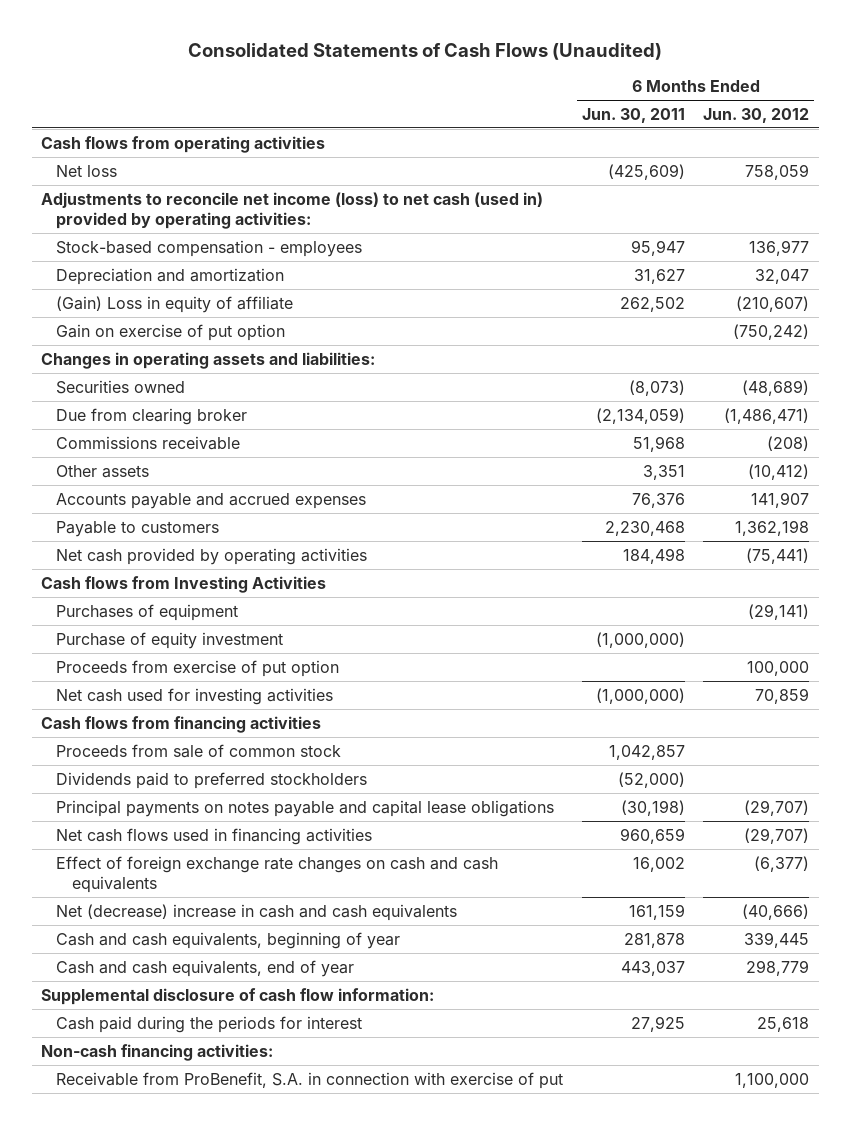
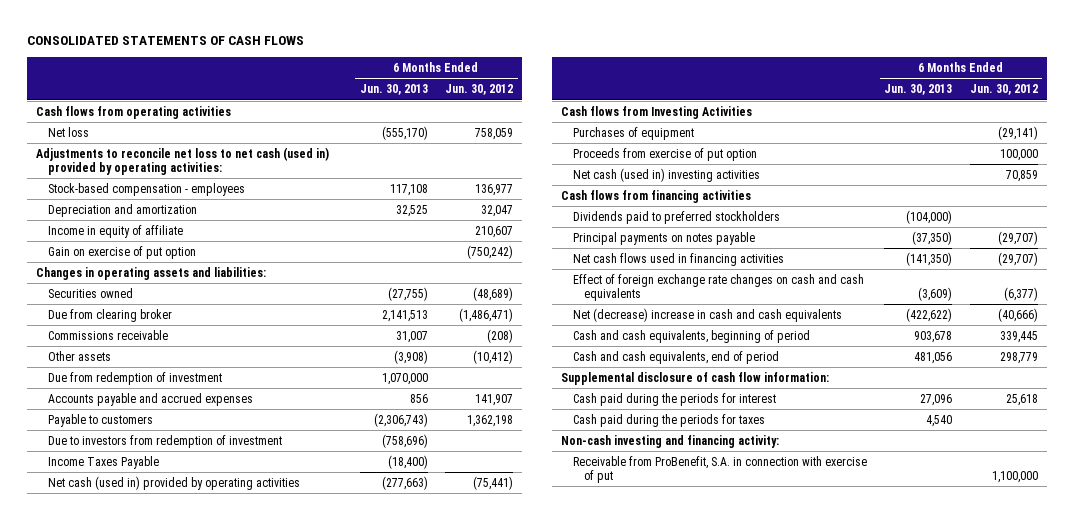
[188,42,663,60] Consolidated Statements of Cash Flows (Unaudited) -> [27,36,305,46] CONSOLIDATED STATEMENTS OF CASH FLOWS
[581,107,685,123] Jun. 30, 2011 -> none
none -> [359,84,428,96] Jun. 30, 2013
[40,191,543,230] Adjustments to reconcile net income (loss) to net cash (used in) provided by operating activities: -> [35,146,329,176] Adjustments to reconcile net loss to net cash (used in) provided by operating activities:
[56,295,294,313] (Gain) Loss in equity of affiliate -> [47,224,183,238] Income in equity of affiliate
[736,295,810,312] (210,607) -> [475,225,514,238] 210,607
none -> [47,371,222,385] Due from redemption of investment
none -> [47,434,282,448] Due to investors from redemption of investment
none -> [47,455,159,469] Income Taxes Payable
[56,547,368,565] Net cash provided by operating activities -> [47,475,300,490] Net cash (used in) provided by operating activities
[56,631,284,649] Purchase of equity investment -> none
[56,687,334,705] Net cash used for investing activities -> [572,167,760,182] Net cash (used in) investing activities
[56,743,342,758] Proceeds from sale of common stock -> none
[56,799,555,817] Principal payments on notes payable and capital lease obligations -> [572,231,755,245] Principal payments on notes payable
[56,931,401,949] Cash and cash equivalents, beginning of year -> [572,329,810,343] Cash and cash equivalents, beginning of period
[56,959,355,977] Cash and cash equivalents, end of year -> [572,350,779,364] Cash and cash equivalents, end of period
[40,1043,273,1061] Non-cash financing activities: -> none
none -> [572,413,765,427] Cash paid during the periods for taxes
none -> [560,434,779,448] Non-cash investing and financing activity:

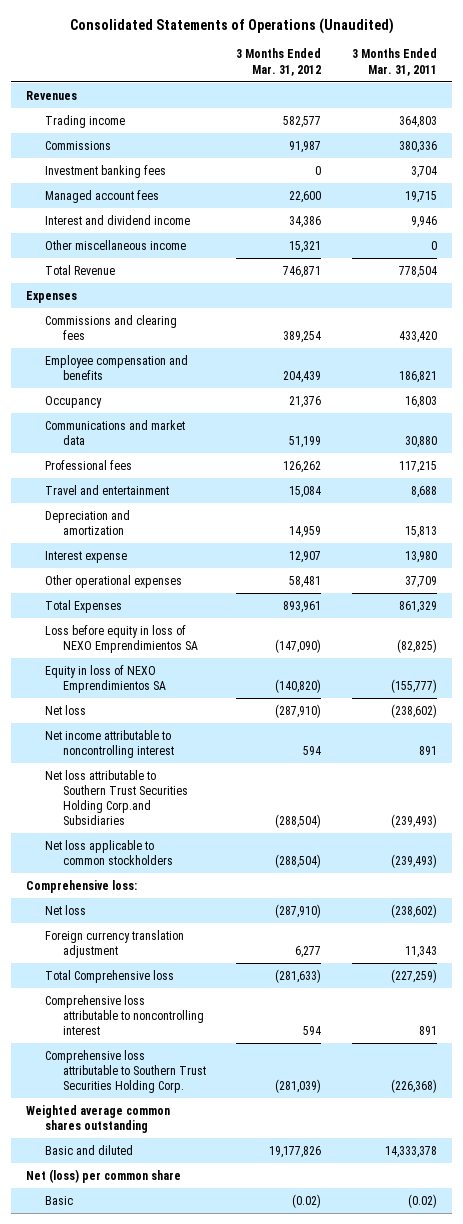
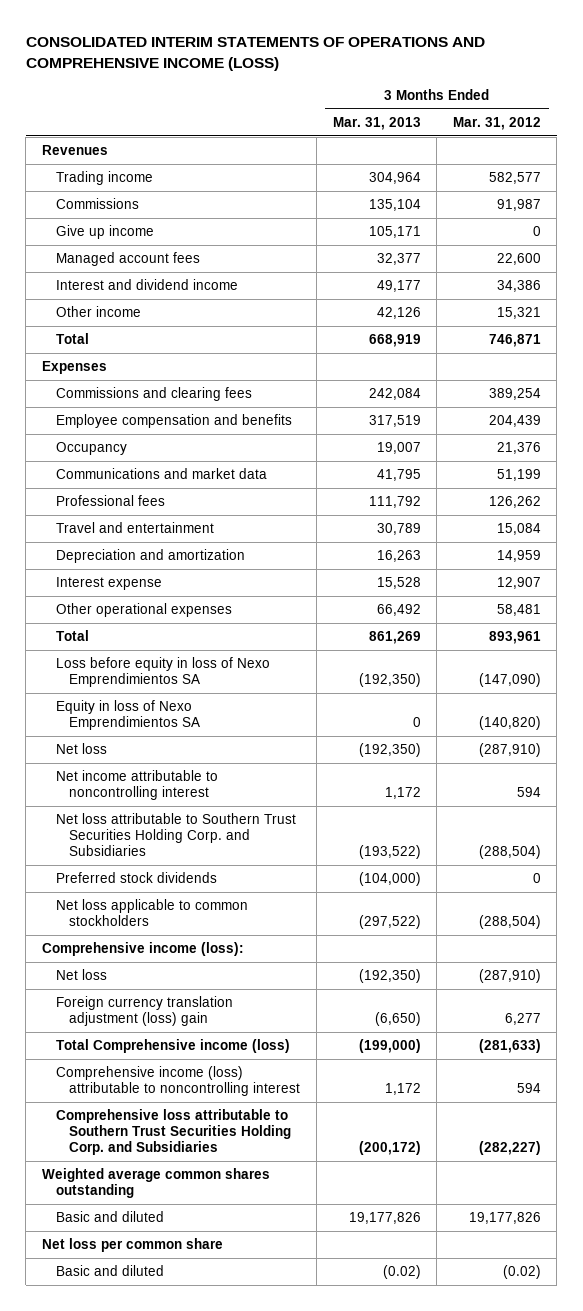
[69,17,394,34] Consolidated Statements of Operations (Unaudited) -> [25,37,485,72] CONSOLIDATED INTERIM STATEMENTS OF OPERATIONS AND COMPREHENSIVE INCOME (LOSS)
[351,48,437,76] 3 Months Ended Mar. 31, 2011 -> none
none -> [332,116,421,130] Mar. 31, 2013
[44,164,166,178] Investment banking fees -> [55,225,154,240] Give up income
[44,239,186,250] Other miscellaneous income -> [55,306,141,318] Other income
[44,264,115,275] Total Revenue -> [55,333,89,345] Total
[44,599,122,613] Total Expenses -> [55,630,89,642] Total
[44,624,199,653] Loss before equity in loss of NEXO Emprendimientos SA -> [55,657,270,688] Loss before equity in loss of Nexo Emprendimientos SA
[44,664,167,693] Equity in loss of NEXO Emprendimientos SA -> [55,700,201,731] Equity in loss of Nexo Emprendimientos SA
[44,769,189,826] Net loss attributable to Southern Trust Securities Holding Corp.and Subsidiaries -> [55,813,296,857] Net loss attributable to Southern Trust Securities Holding Corp. and Subsidiaries
none -> [55,872,217,884] Preferred stock dividends
[26,879,138,893] Comprehensive loss: -> [42,942,245,957] Comprehensive income (loss):
[44,929,184,958] Foreign currency translation adjustment -> [55,996,233,1027] Foreign currency translation adjustment (loss) gain
[44,969,174,983] Total Comprehensive loss -> [55,1039,290,1054] Total Comprehensive income (loss)
[44,994,205,1036] Comprehensive loss attributable to noncontrolling interest -> [55,1066,301,1097] Comprehensive income (loss) attributable to noncontrolling interest
[44,1049,207,1094] Comprehensive loss attributable to Southern Trust Securities Holding Corp. -> [55,1109,292,1156] Comprehensive loss attributable to Southern Trust Securities Holding Corp. and Subsidiaries
[275,1079,322,1094] (281,039) -> [478,1141,541,1156] (282,227)
[44,1195,73,1205] Basic -> none
[26,1168,182,1183] Net (loss) per common share -> [42,1238,224,1253] Net loss per common share
none -> [55,1265,164,1277] Basic and diluted

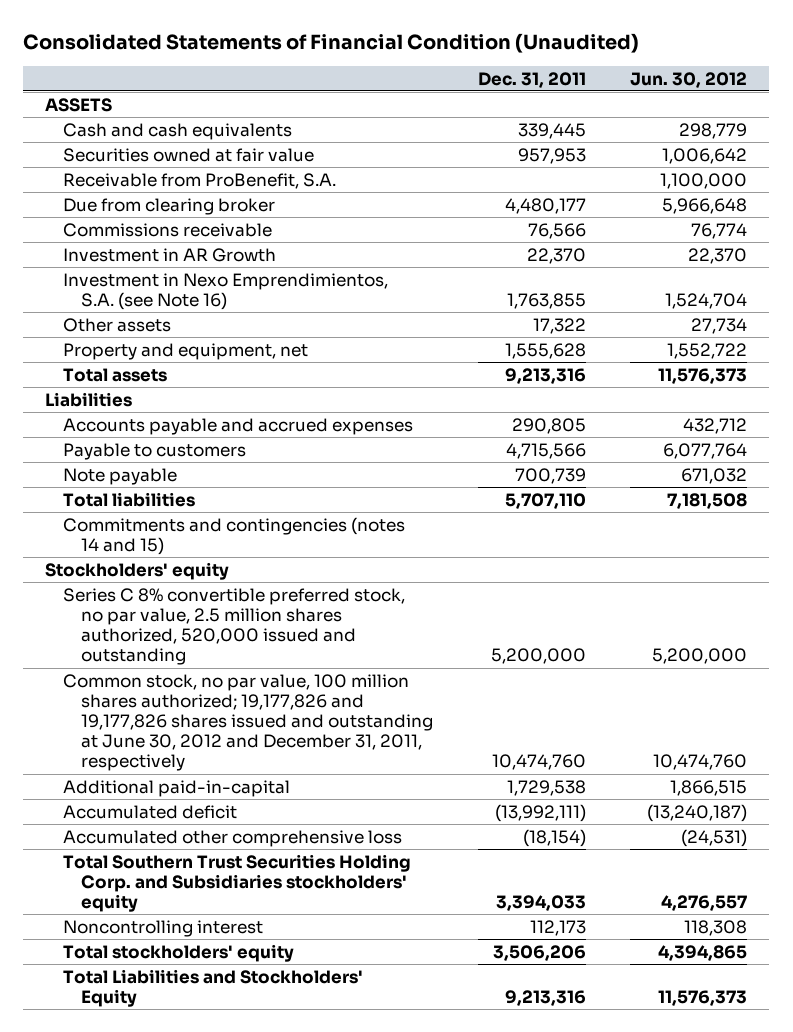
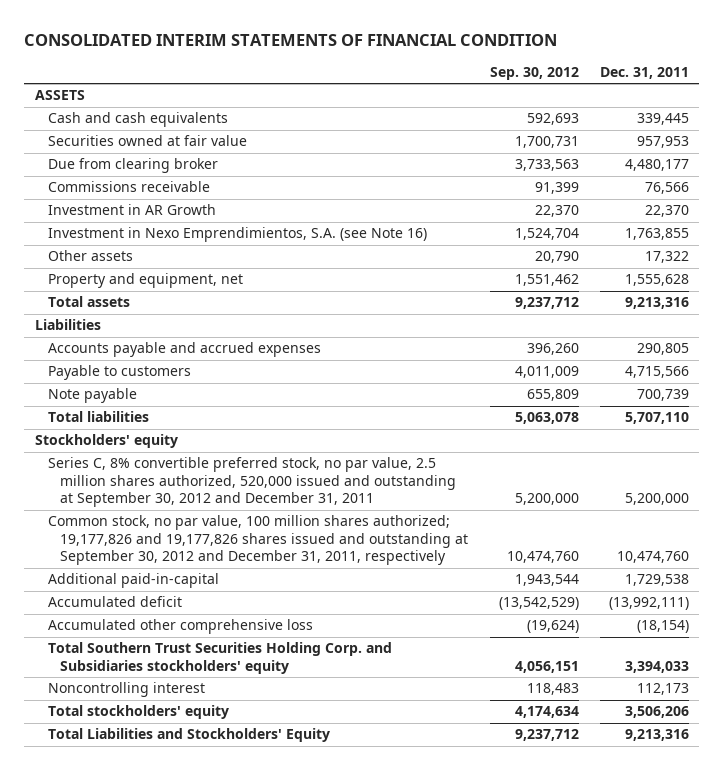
[23,33,640,54] Consolidated Statements of Financial Condition (Unaudited) -> [24,34,558,47] CONSOLIDATED INTERIM STATEMENTS OF FINANCIAL CONDITION
[630,71,748,88] Jun. 30, 2012 -> none
none -> [489,66,579,80] Sep. 30, 2012
[63,172,337,189] Receivable from ProBenefit, S.A. -> none
[63,516,406,555] Commitments and contingencies (notes 14 and 15) -> none
[63,587,406,666] Series C 8% convertible preferred stock, no par value, 2.5 million shares authorized, 520,000 issued and outstanding -> [47,457,457,508] Series C, 8% convertible preferred stock, no par value, 2.5 million shares authorized, 520,000 issued and outstanding at September 30, 2012 and December 31, 2011
[63,673,434,772] Common stock, no par value, 100 million shares authorized; 19,177,826 and 19,177,826 shares issued and outstanding at June 30, 2012 and December 31, 2011, respectively -> [47,515,469,566] Common stock, no par value, 100 million shares authorized; 19,177,826 and 19,177,826 shares issued and outstanding at September 30, 2012 and December 31, 2011, respectively

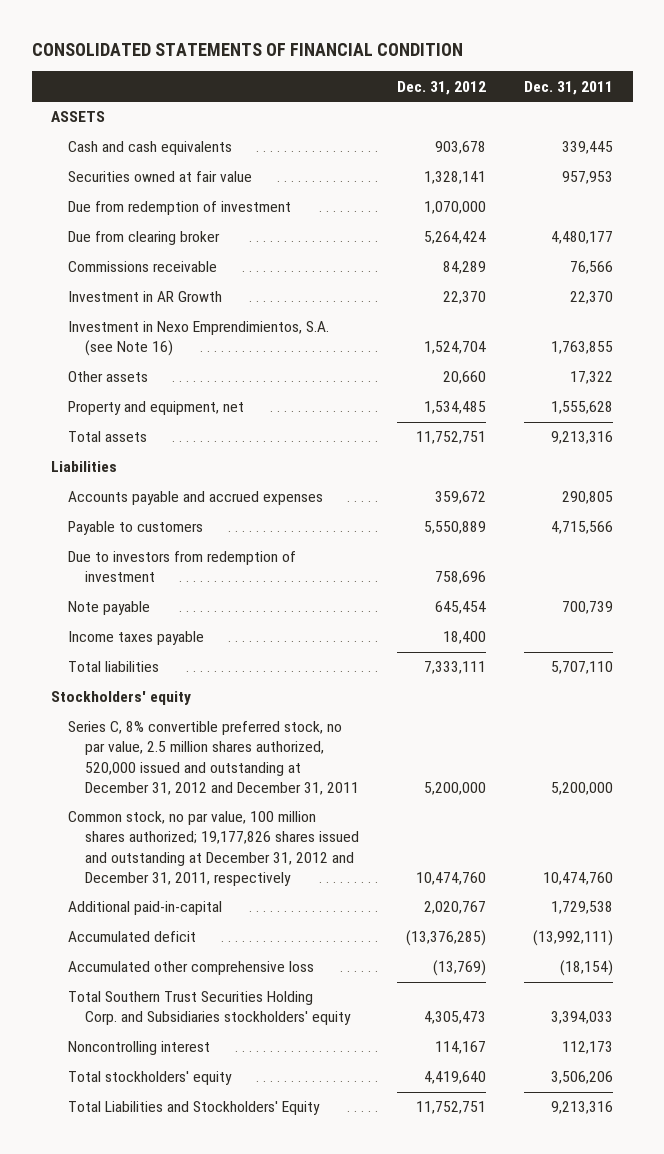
[24,34,558,47] CONSOLIDATED INTERIM STATEMENTS OF FINANCIAL CONDITION -> [31,42,463,56] CONSOLIDATED STATEMENTS OF FINANCIAL CONDITION
[489,66,579,80] Sep. 30, 2012 -> none
none -> [397,80,487,95] Dec. 31, 2012
none -> [67,201,291,216] Due from redemption of investment
none -> [67,551,296,583] Due to investors from redemption of investment
none -> [67,631,204,646] Income taxes payable
[47,457,457,508] Series C, 8% convertible preferred stock, no par value, 2.5 million shares authorized, 520,000 issued and outstanding at September 30, 2012 and December 31, 2011 -> [67,721,359,795] Series C, 8% convertible preferred stock, no par value, 2.5 million shares authorized, 520,000 issued and outstanding at December 31, 2012 and December 31, 2011
[47,515,469,566] Common stock, no par value, 100 million shares authorized; 19,177,826 and 19,177,826 shares issued and outstanding at September 30, 2012 and December 31, 2011, respectively -> [67,811,359,886] Common stock, no par value, 100 million shares authorized; 19,177,826 shares issued and outstanding at December 31, 2012 and December 31, 2011, respectively

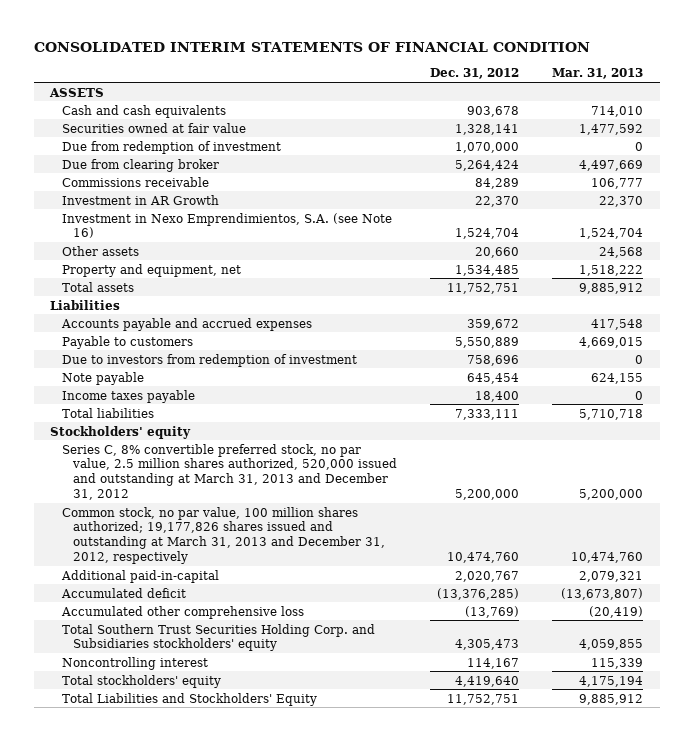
[31,42,463,56] CONSOLIDATED STATEMENTS OF FINANCIAL CONDITION -> [33,42,590,53] CONSOLIDATED INTERIM STATEMENTS OF FINANCIAL CONDITION
[524,80,614,95] Dec. 31, 2011 -> none
none -> [552,68,644,80] Mar. 31, 2013
[67,721,359,795] Series C, 8% convertible preferred stock, no par value, 2.5 million shares authorized, 520,000 issued and outstanding at December 31, 2012 and December 31, 2011 -> [61,443,397,501] Series C, 8% convertible preferred stock, no par value, 2.5 million shares authorized, 520,000 issued and outstanding at March 31, 2013 and December 31, 2012
[67,811,359,886] Common stock, no par value, 100 million shares authorized; 19,177,826 shares issued and outstanding at December 31, 2012 and December 31, 2011, respectively -> [61,506,385,565] Common stock, no par value, 100 million shares authorized; 19,177,826 shares issued and outstanding at March 31, 2013 and December 31, 2012, respectively

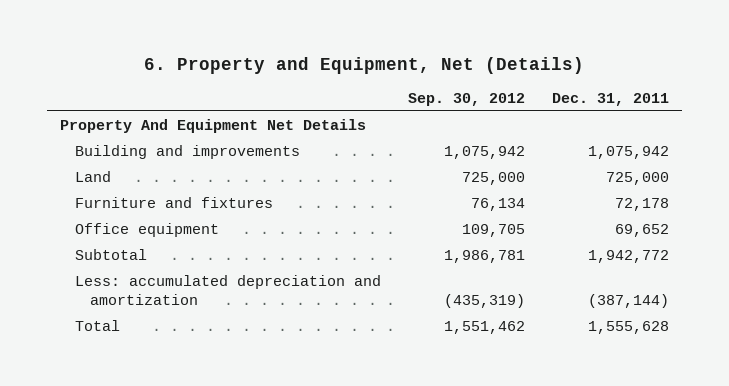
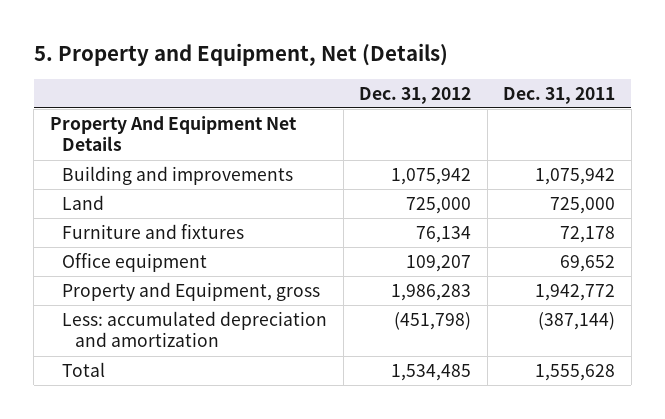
[144,57,585,75] 6. Property and Equipment, Net (Details) -> [33,42,448,66] 5. Property and Equipment, Net (Details)
[407,92,525,106] Sep. 30, 2012 -> none
none -> [359,86,472,104] Dec. 31, 2012
[75,248,148,260] Subtotal -> [62,282,321,302] Property and Equipment, gross

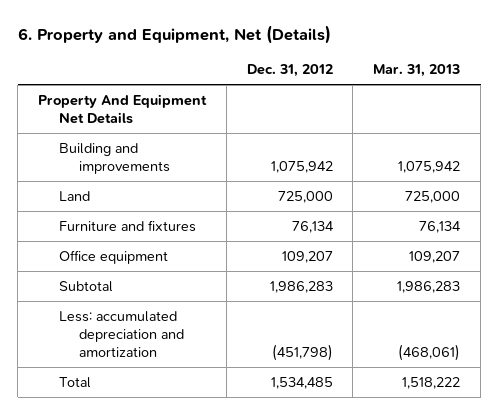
[33,42,448,66] 5. Property and Equipment, Net (Details) -> [17,25,331,45] 6. Property and Equipment, Net (Details)
[503,86,616,104] Dec. 31, 2011 -> none
none -> [373,64,461,78] Mar. 31, 2013
[62,282,321,302] Property and Equipment, gross -> [58,280,113,292] Subtotal

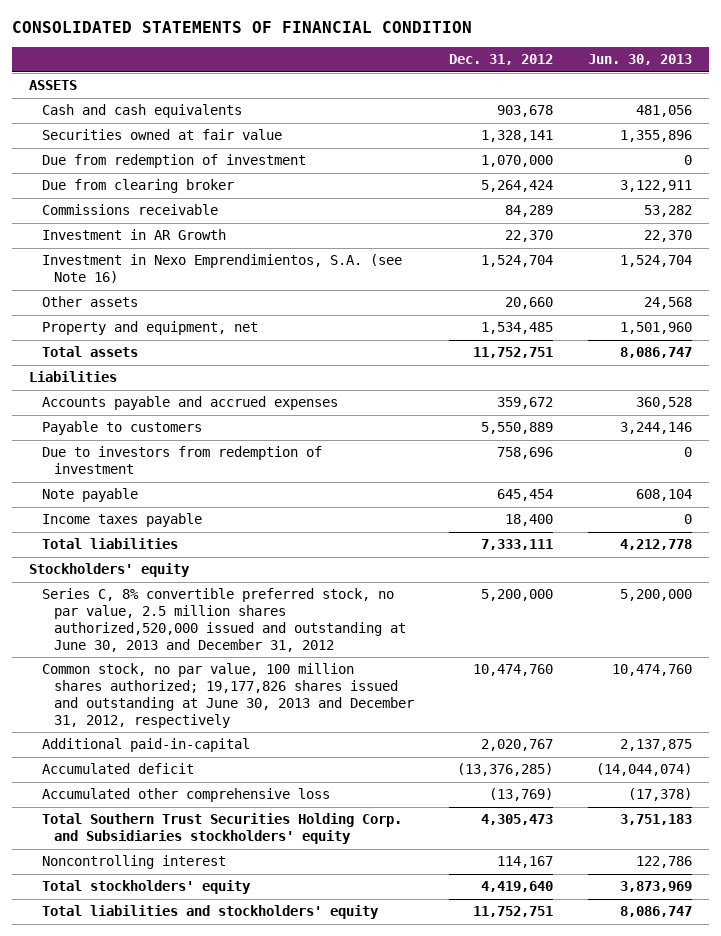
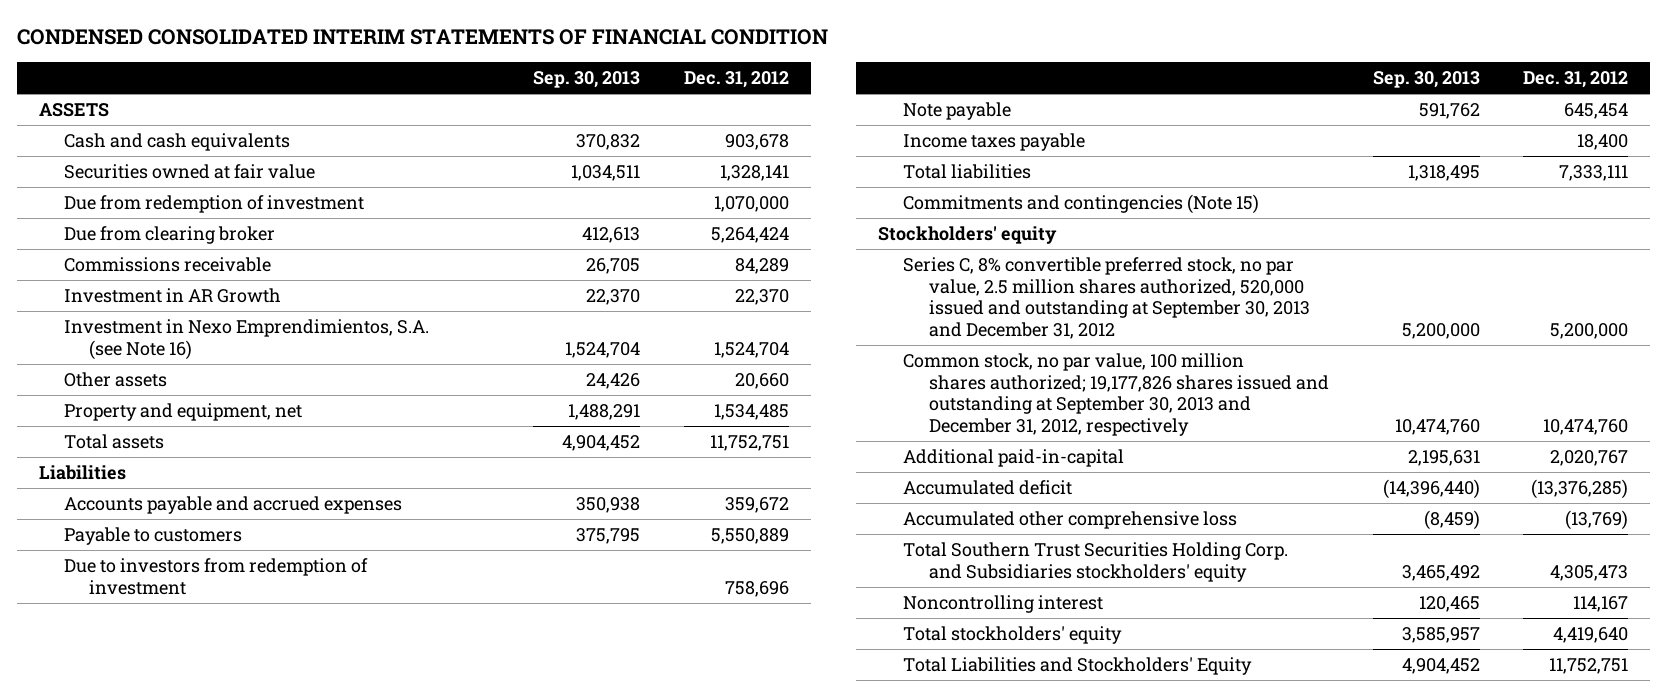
[11,21,472,34] CONSOLIDATED STATEMENTS OF FINANCIAL CONDITION -> [16,29,828,46] CONDENSED CONSOLIDATED INTERIM STATEMENTS OF FINANCIAL CONDITION
[587,54,692,66] Jun. 30, 2013 -> none
none -> [533,71,641,89] Sep. 30, 2013
none -> [903,193,1260,214] Commitments and contingencies (Note 15)
[41,588,406,653] Series C, 8% convertible preferred stock, no par value, 2.5 million shares authorized,520,000 issued and outstanding at June 30, 2013 and December 31, 2012 -> [903,256,1310,340] Series C, 8% convertible preferred stock, no par value, 2.5 million shares authorized, 520,000 issued and outstanding at September 30, 2013 and December 31, 2012
[41,663,414,729] Common stock, no par value, 100 million shares authorized; 19,177,826 shares issued and outstanding at June 30, 2013 and December 31, 2012, respectively -> [903,352,1329,437] Common stock, no par value, 100 million shares authorized; 19,177,826 shares issued and outstanding at September 30, 2013 and December 31, 2012, respectively
[41,905,379,920] Total liabilities and stockholders' equity -> [903,656,1253,675] Total Liabilities and Stockholders' Equity

